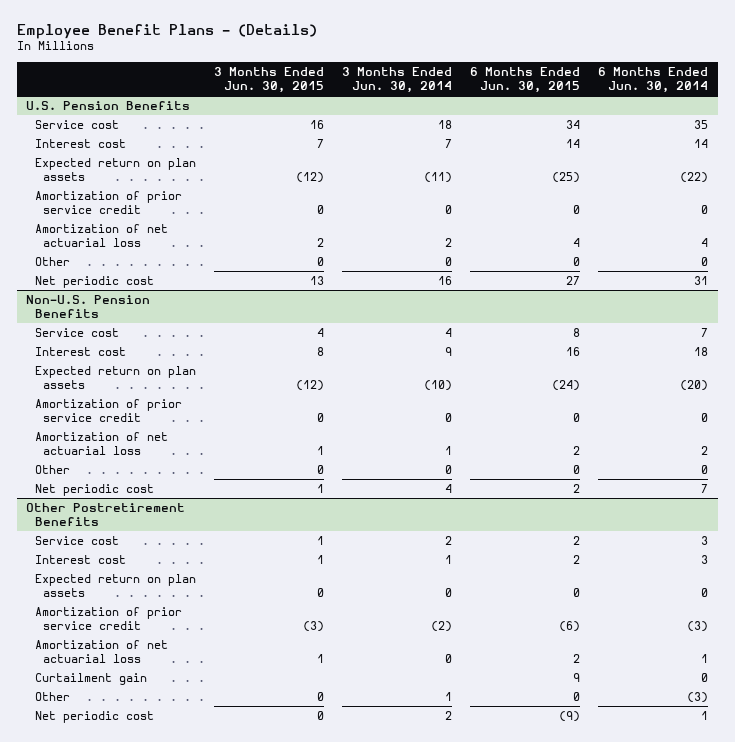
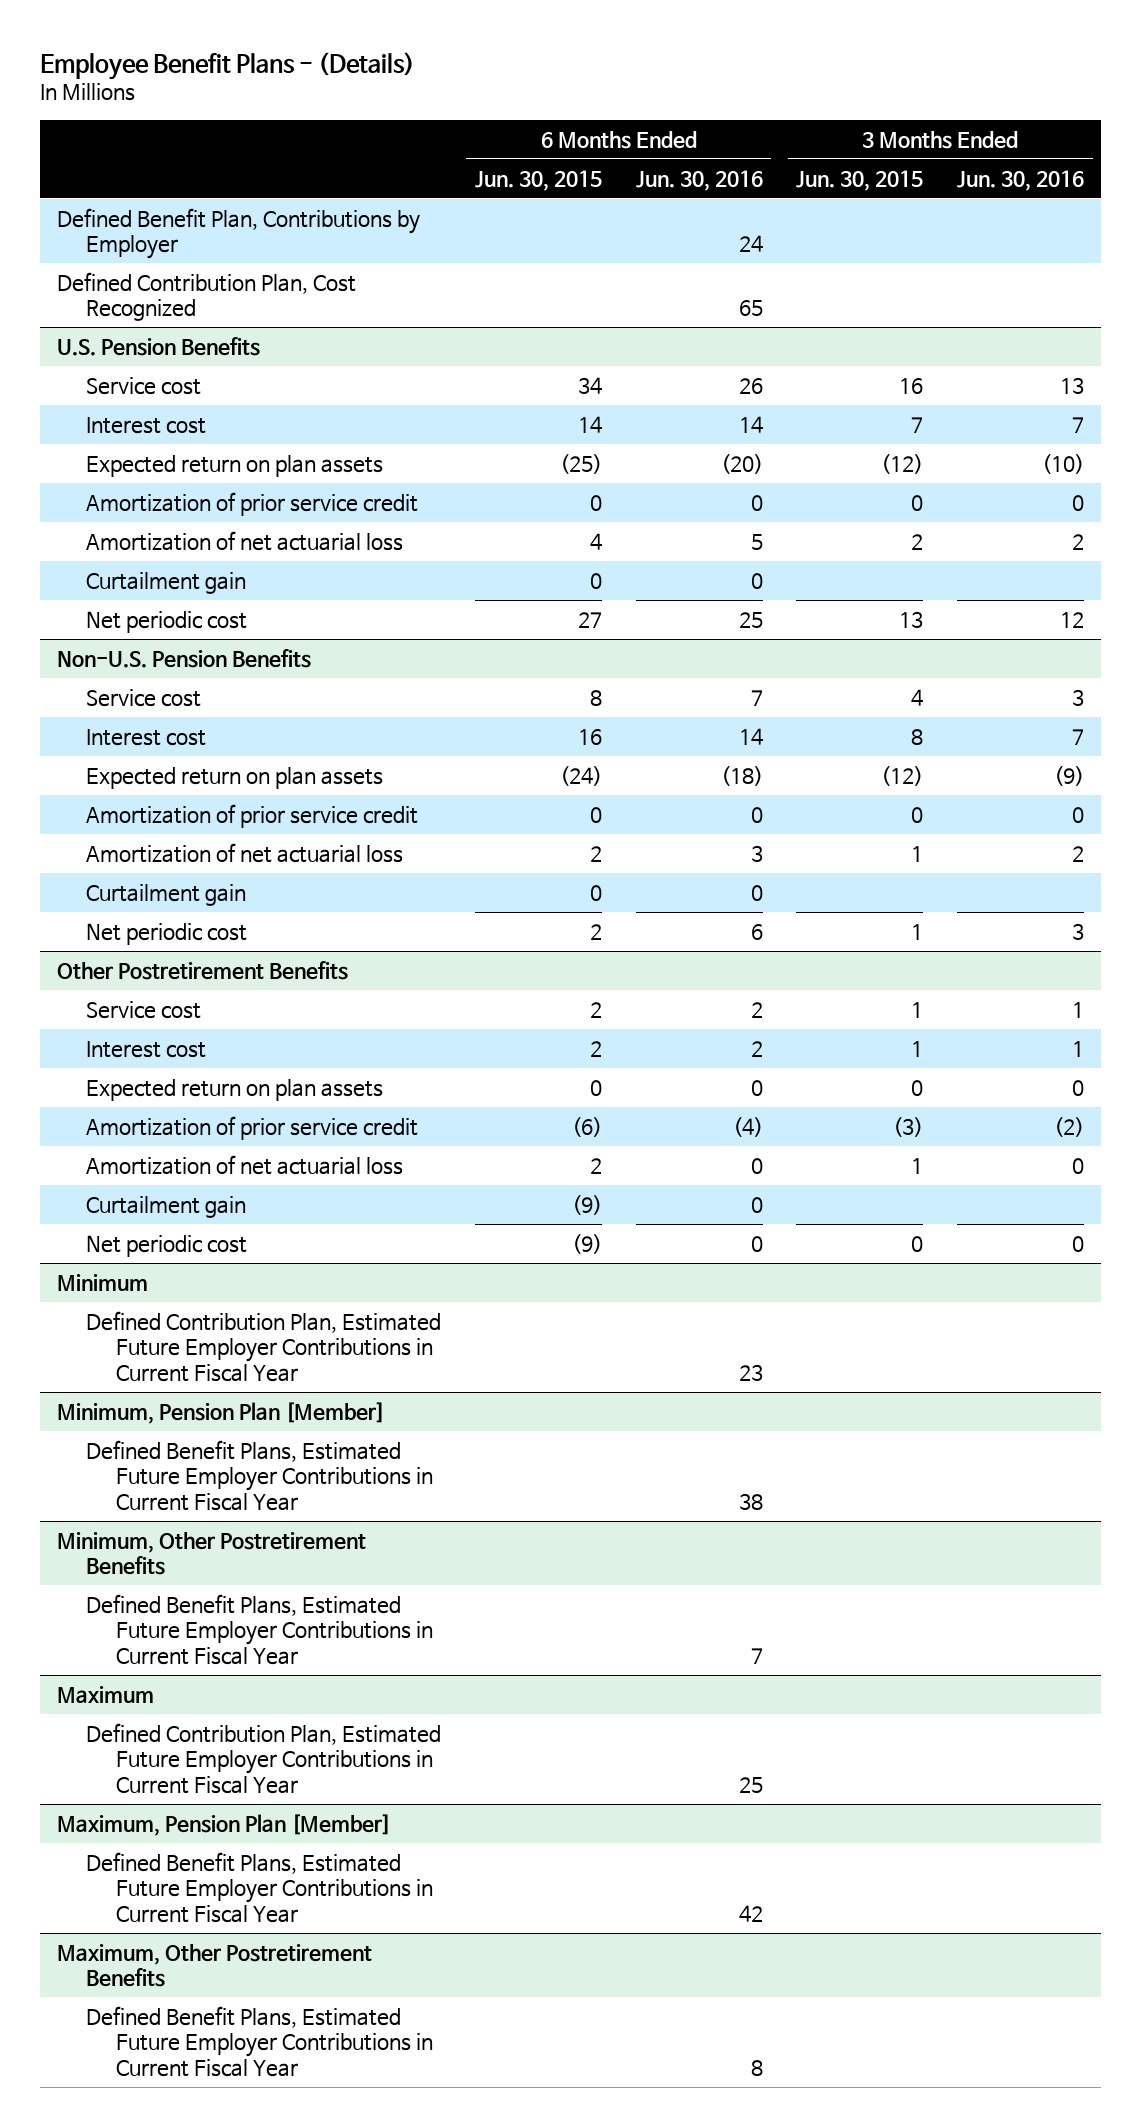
[342,66,453,94] 3 Months Ended Jun. 30, 2014 -> none
[598,66,709,94] 6 Months Ended Jun. 30, 2014 -> none
none -> [635,169,763,191] Jun. 30, 2016
none -> [957,169,1085,191] Jun. 30, 2016
none -> [56,207,420,260] Defined Benefit Plan, Contributions by Employer
none -> [56,271,356,322] Defined Contribution Plan, Cost Recognized
[34,256,70,266] Other -> none
none -> [86,571,247,594] Curtailment gain
[34,464,70,474] Other -> none
none -> [86,883,247,906] Curtailment gain
[34,691,70,701] Other -> none
[573,672,581,682] 9 -> [571,1194,602,1215] (9)
none -> [56,1273,148,1291] Minimum
none -> [86,1310,442,1382] Defined Contribution Plan, Estimated Future Employer Contributions in Current Fiscal Year
none -> [56,1401,385,1424] Minimum, Pension Plan [Member]
none -> [86,1439,433,1511] Defined Benefit Plans, Estimated Future Employer Contributions in Current Fiscal Year
none -> [56,1531,366,1576] Minimum, Other Postretirement Benefits
none -> [86,1593,433,1665] Defined Benefit Plans, Estimated Future Employer Contributions in Current Fiscal Year
none -> [56,1685,154,1703] Maximum
none -> [86,1722,442,1794] Defined Contribution Plan, Estimated Future Employer Contributions in Current Fiscal Year
none -> [56,1813,391,1836] Maximum, Pension Plan [Member]
none -> [86,1851,433,1923] Defined Benefit Plans, Estimated Future Employer Contributions in Current Fiscal Year
none -> [56,1943,372,1988] Maximum, Other Postretirement Benefits
none -> [86,2005,433,2077] Defined Benefit Plans, Estimated Future Employer Contributions in Current Fiscal Year

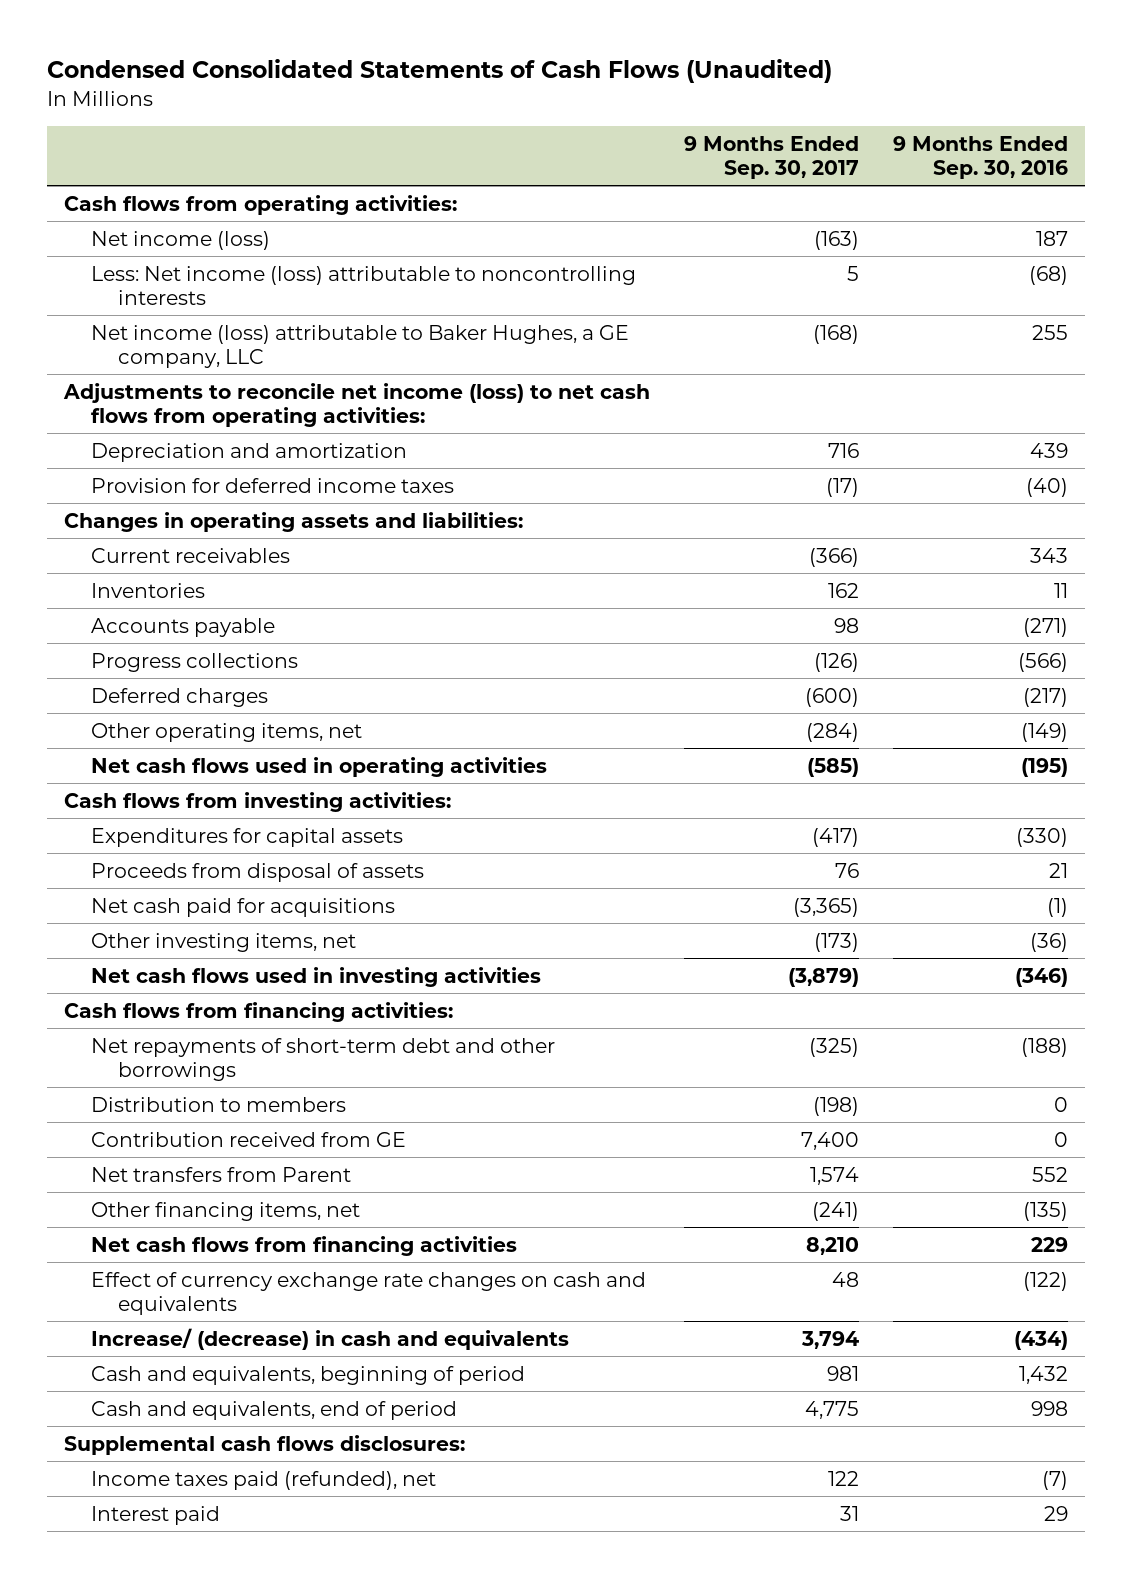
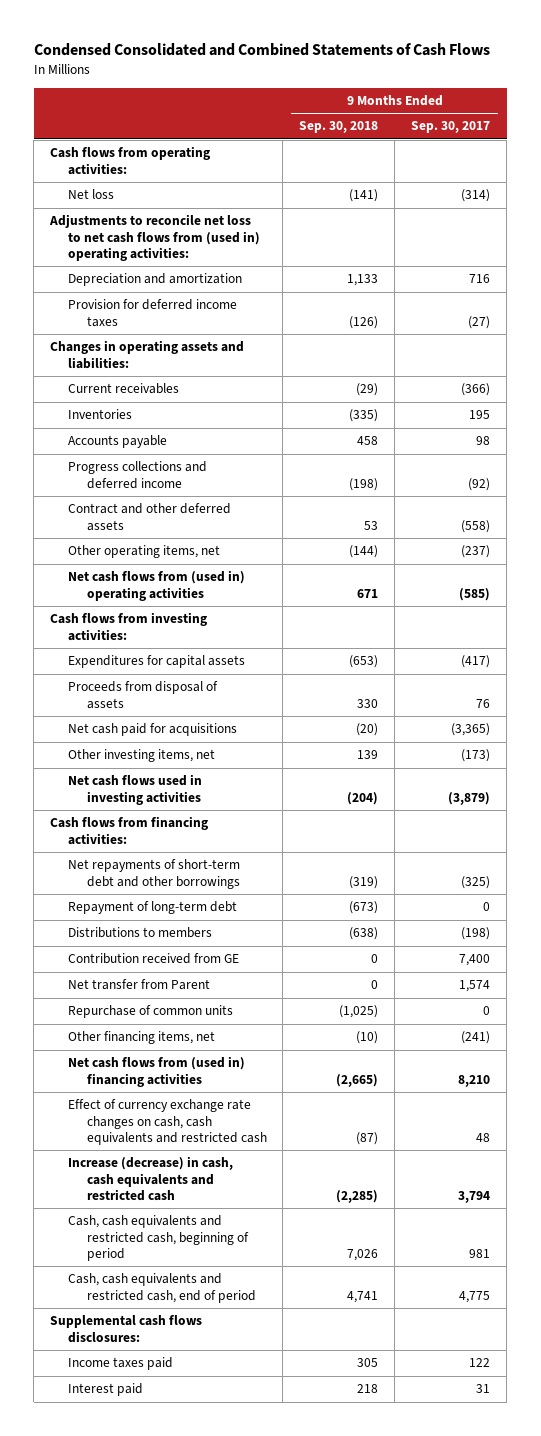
[46,59,832,84] Condensed Consolidated Statements of Cash Flows (Unaudited) -> [33,43,490,57] Condensed Consolidated and Combined Statements of Cash Flows
[893,135,1069,179] 9 Months Ended Sep. 30, 2016 -> none
none -> [299,121,379,134] Sep. 30, 2018
[90,265,636,305] Less: Net income (loss) attributable to noncontrolling interests -> none
[90,324,629,368] Net income (loss) attributable to Baker Hughes, a GE company, LLC -> none
[90,230,270,250] Net income (loss) -> [68,189,115,200] Net loss
[814,230,860,250] (163) -> [461,189,491,203] (314)
[62,382,650,427] Adjustments to reconcile net income (loss) to net cash flows from operating activities: -> [49,214,261,262] Adjustments to reconcile net loss to net cash flows from (used in) operating activities:
[826,477,860,497] (17) -> [468,315,491,329] (27)
[828,582,860,598] 162 -> [469,410,491,420] 195
[90,652,298,672] Progress collections -> none
[90,687,268,707] Deferred charges -> none
none -> [68,461,208,489] Progress collections and deferred income
none -> [68,503,232,531] Contract and other deferred assets
[806,722,860,742] (284) -> [461,545,491,559] (237)
[90,756,547,777] Net cash flows used in operating activities -> [68,570,246,601] Net cash flows from (used in) operating activities
none -> [68,901,238,915] Repayment of long-term debt
[90,1096,346,1112] Distribution to members -> [68,927,213,939] Distributions to members
[90,1166,351,1182] Net transfers from Parent -> [68,979,211,991] Net transfer from Parent
none -> [68,1005,234,1019] Repurchase of common units
[90,1235,517,1256] Net cash flows from financing activities -> [68,1056,246,1087] Net cash flows from (used in) financing activities
[90,1271,646,1315] Effect of currency exchange rate changes on cash and equivalents -> [68,1099,267,1146] Effect of currency exchange rate changes on cash, cash equivalents and restricted cash
[90,1327,569,1350] Increase/ (decrease) in cash and equivalents -> [68,1156,234,1202] Increase (decrease) in cash, cash equivalents and restricted cash
[90,1365,525,1385] Cash and equivalents, beginning of period -> [68,1215,249,1262] Cash, cash equivalents and restricted cash, beginning of period
[90,1400,457,1420] Cash and equivalents, end of period -> [68,1273,256,1303] Cash, cash equivalents and restricted cash, end of period
[90,1470,436,1490] Income taxes paid (refunded), net -> [68,1357,174,1371] Income taxes paid

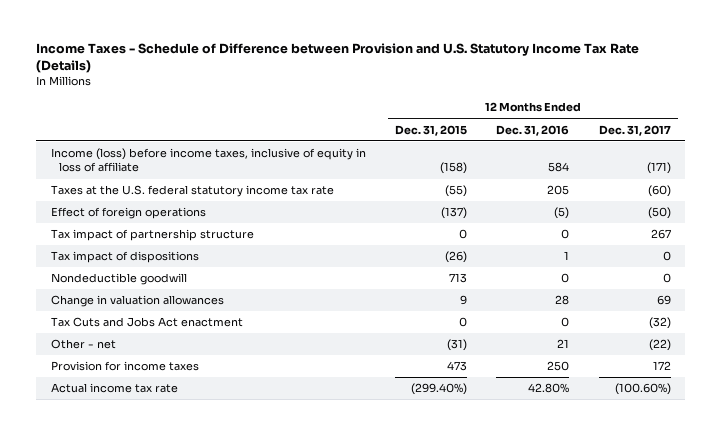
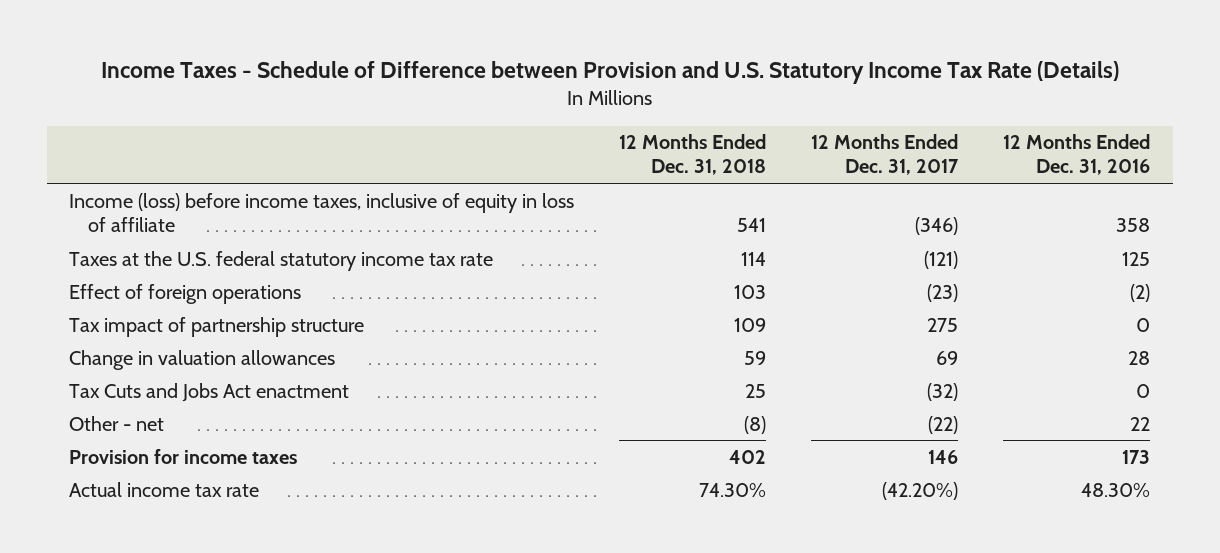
[395,124,468,136] Dec. 31, 2015 -> none
none -> [619,134,767,176] 12 Months Ended Dec. 31, 2018
[50,251,199,264] Tax impact of dispositions -> none
[50,273,187,286] Nondeductible goodwill -> none
[548,162,570,173] 584 -> [1116,217,1151,232] 358
[646,162,671,175] (171) -> [915,216,959,235] (346)
[547,185,570,196] 205 -> [1122,251,1151,266] 125
[647,185,671,198] (60) -> [924,250,959,269] (121)
[554,207,570,220] (5) -> [1130,283,1151,302] (2)
[647,207,671,220] (50) -> [927,283,959,302] (23)
[650,229,671,240] 267 -> [927,317,959,332] 275
[557,339,570,349] 21 -> [1130,416,1151,431] 22
[547,361,570,372] 250 -> [1122,449,1151,464] 173
[652,361,671,371] 172 -> [928,449,959,464] 146
[528,383,570,394] 42.80% -> [1081,482,1151,497] 48.30%
[614,383,671,396] (100.60%) -> [882,481,959,500] (42.20%)

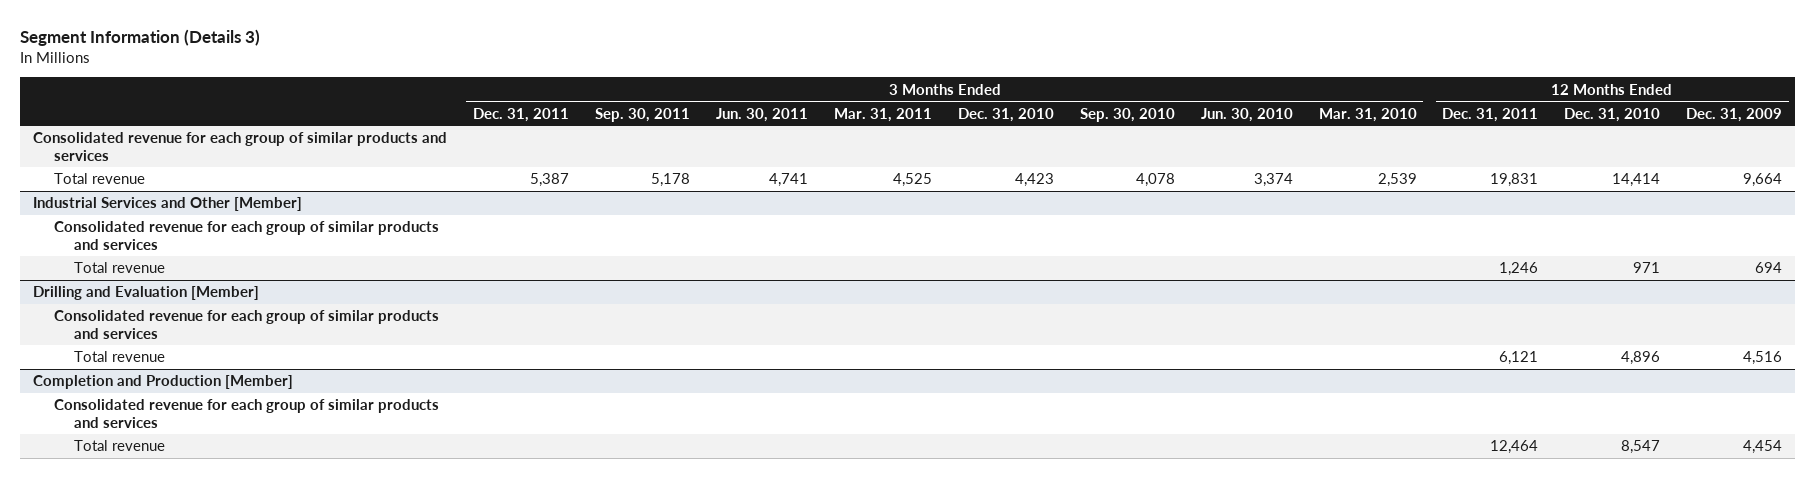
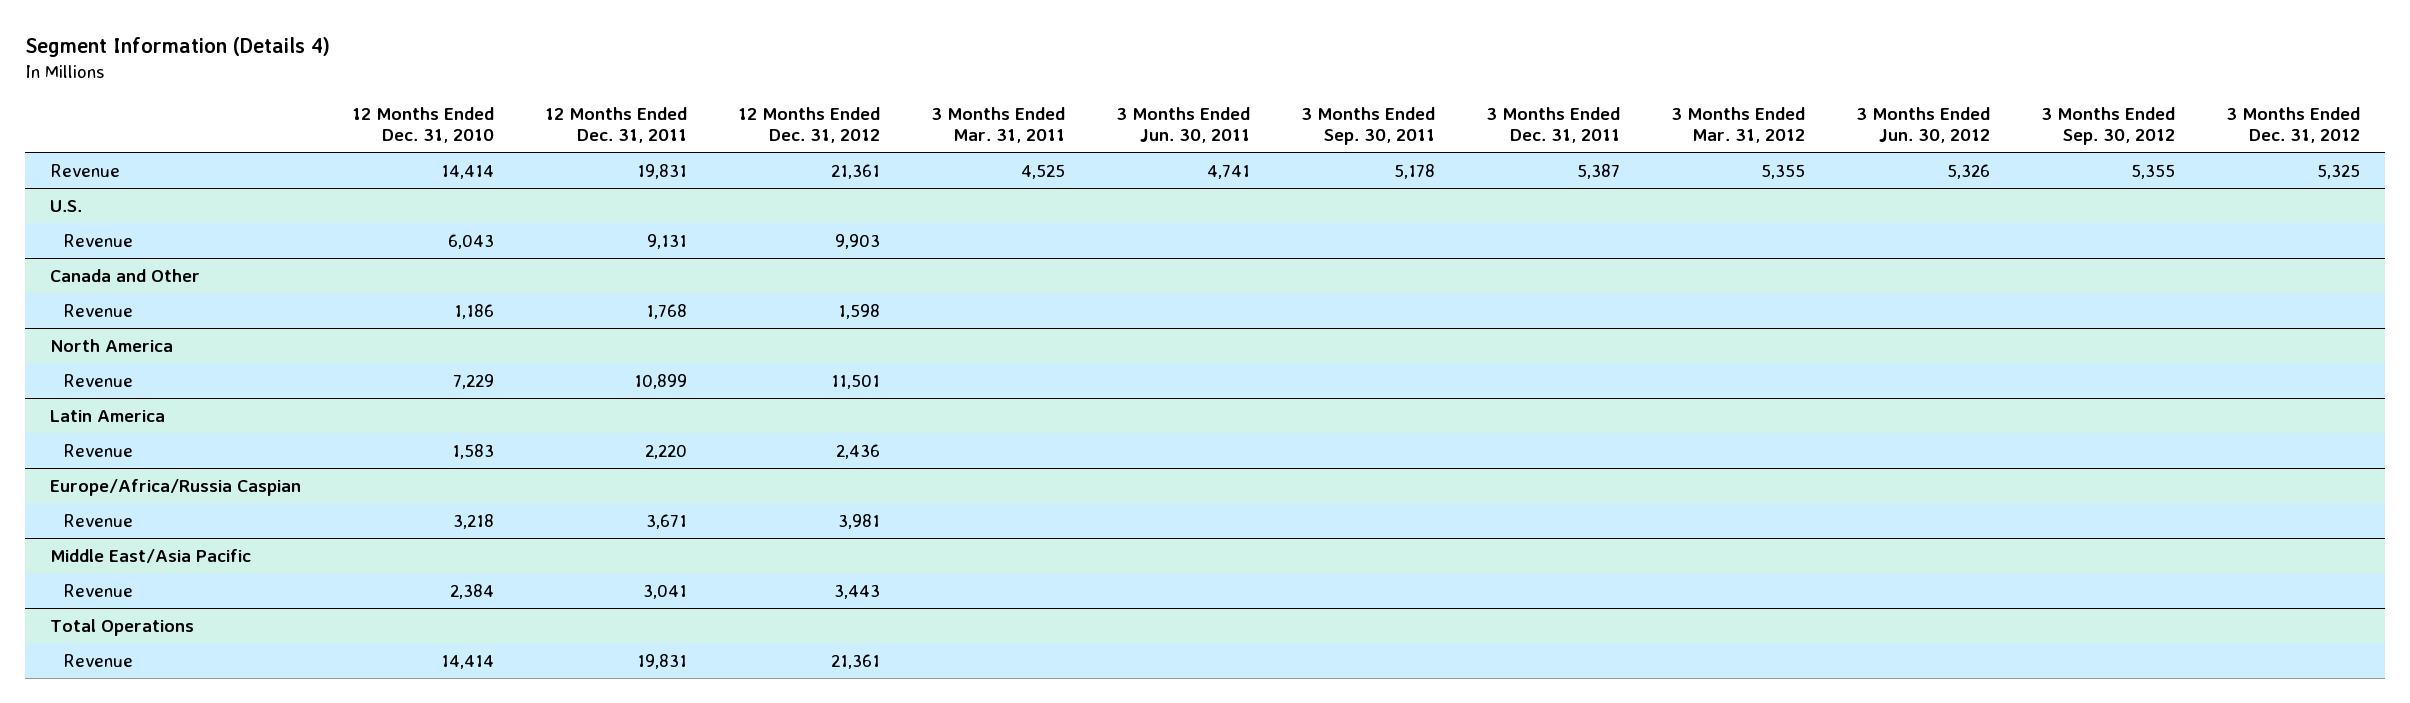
[19,28,260,46] Segment Information (Details 3) -> [24,37,330,58] Segment Information (Details 4)
[957,107,1054,122] Dec. 31, 2010 -> none
[1079,107,1175,122] Sep. 30, 2010 -> none
[1200,107,1293,122] Jun. 30, 2010 -> none
[1318,107,1417,122] Mar. 31, 2010 -> none
[1686,107,1783,122] Dec. 31, 2009 -> none
none -> [738,106,881,144] 12 Months Ended Dec. 31, 2012
none -> [1670,106,1805,144] 3 Months Ended Mar. 31, 2012
none -> [1855,106,1990,144] 3 Months Ended Jun. 30, 2012
none -> [2040,106,2175,146] 3 Months Ended Sep. 30, 2012
none -> [2225,106,2360,144] 3 Months Ended Dec. 31, 2012
[32,132,447,161] Consolidated revenue for each group of similar products and services -> none
[32,197,302,212] Industrial Services and Other [Member] -> none
[53,221,439,250] Consolidated revenue for each group of similar products and services -> none
[32,286,259,301] Drilling and Evaluation [Member] -> none
[53,310,439,339] Consolidated revenue for each group of similar products and services -> none
[32,375,293,390] Completion and Production [Member] -> none
[53,399,439,428] Consolidated revenue for each group of similar products and services -> none
[53,173,145,185] Total revenue -> [50,163,121,177] Revenue
none -> [50,199,83,212] U.S.
[74,262,166,274] Total revenue -> [63,233,134,247] Revenue
[1499,262,1539,277] 1,246 -> [647,233,688,249] 9,131
[1633,262,1661,274] 971 -> [448,233,495,249] 6,043
none -> [50,268,201,282] Canada and Other
[74,351,166,363] Total revenue -> [63,303,134,317] Revenue
[1499,351,1539,366] 6,121 -> [646,303,688,319] 1,768
[1621,351,1661,366] 4,896 -> [454,303,495,319] 1,186
none -> [50,338,174,352] North America
[74,440,166,452] Total revenue -> [63,373,134,387] Revenue
[1490,440,1539,455] 12,464 -> [634,373,688,389] 10,899
[1621,440,1661,455] 8,547 -> [453,373,495,389] 7,229
none -> [50,409,166,422] Latin America
none -> [63,443,134,457] Revenue
none -> [50,478,302,496] Europe/Africa/Russia Caspian
none -> [63,513,134,527] Revenue
none -> [50,548,252,563] Middle East/Asia Pacific
none -> [63,583,134,597] Revenue
none -> [50,618,195,636] Total Operations
none -> [63,653,134,667] Revenue

